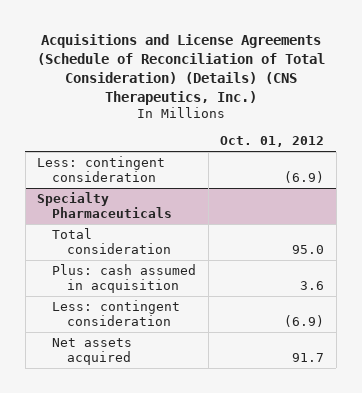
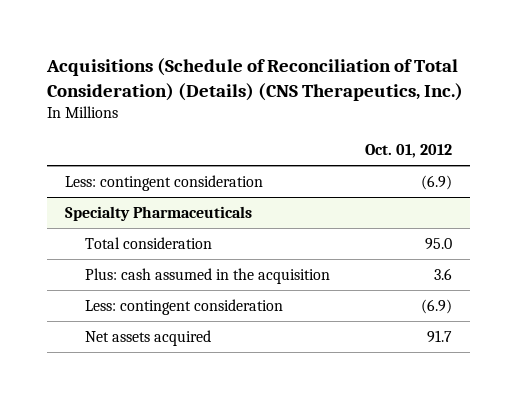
[36,33,325,105] Acquisitions and License Agreements (Schedule of Reconciliation of Total Consideration) (Details) (CNS Therapeutics, Inc.) -> [46,58,464,101] Acquisitions (Schedule of Reconciliation of Total Consideration) (Details) (CNS Therapeutics, Inc.)
[52,263,197,294] Plus: cash assumed in acquisition -> [84,267,330,284] Plus: cash assumed in the acquisition

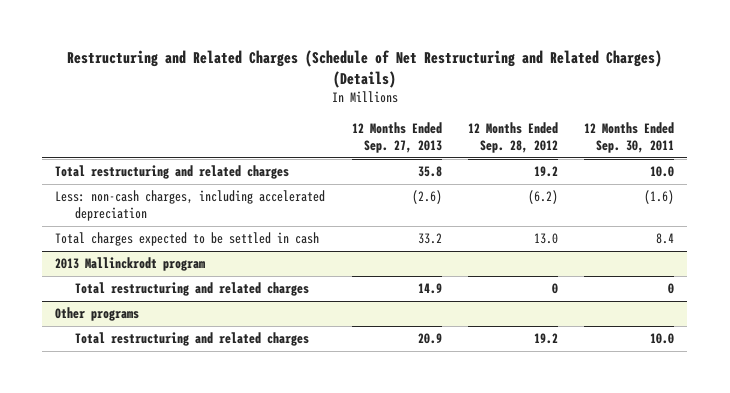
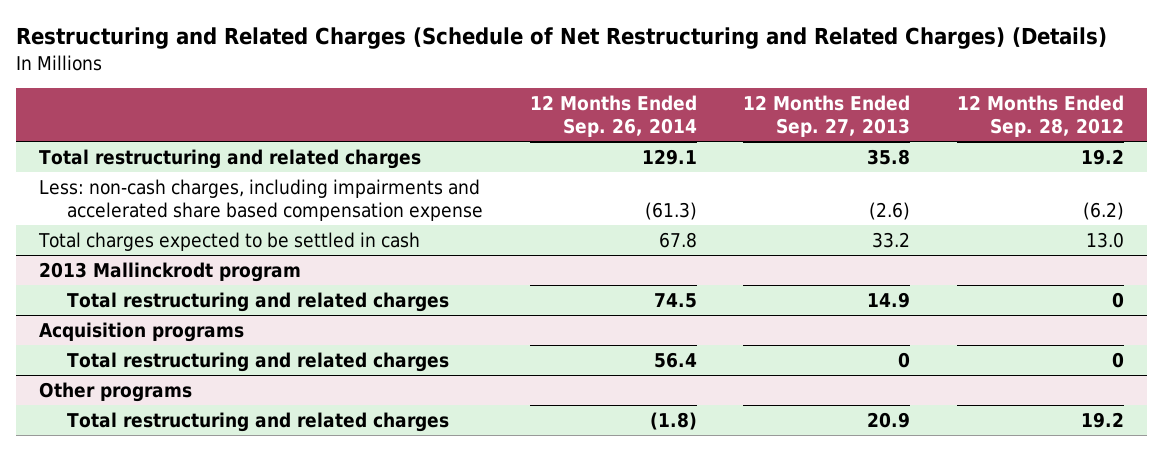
[584,122,675,153] 12 Months Ended Sep. 30, 2011 -> none
none -> [529,94,697,138] 12 Months Ended Sep. 26, 2014
[55,190,326,221] Less: non-cash charges, including accelerated depreciation -> [38,178,484,221] Less: non-cash charges, including impairments and accelerated share based compensation expense
none -> [38,321,244,342] Acquisition programs
none -> [67,351,450,372] Total restructuring and related charges

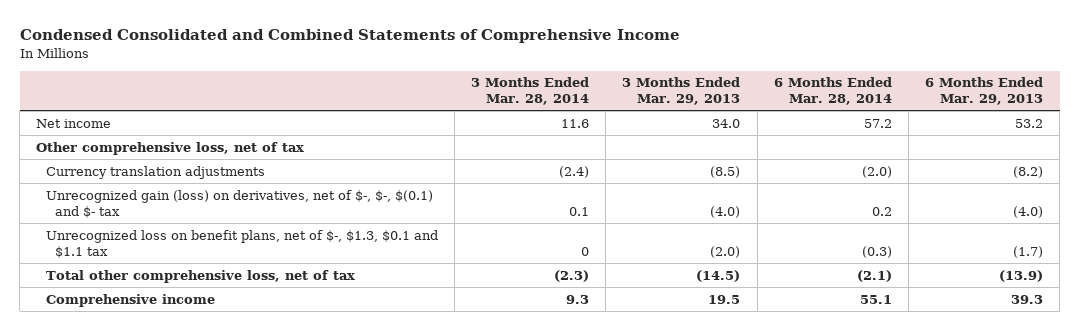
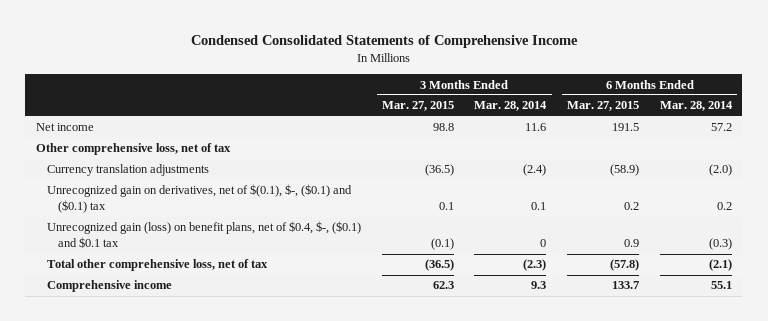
[19,28,680,43] Condensed Consolidated and Combined Statements of Comprehensive Income -> [190,34,578,48] Condensed Consolidated Statements of Comprehensive Income
[622,77,741,106] 3 Months Ended Mar. 29, 2013 -> none
[924,77,1043,106] 6 Months Ended Mar. 29, 2013 -> none
none -> [381,101,454,112] Mar. 27, 2015
none -> [567,101,640,112] Mar. 27, 2015
[45,189,433,218] Unrecognized gain (loss) on derivatives, net of $-, $-, $(0.1) and $- tax -> [46,184,352,214] Unrecognized gain on derivatives, net of $(0.1), $-, ($0.1) and ($0.1) tax
[45,229,438,258] Unrecognized loss on benefit plans, net of $-, $1.3, $0.1 and $1.1 tax -> [46,221,361,249] Unrecognized gain (loss) on benefit plans, net of $0.4, $-, ($0.1) and $0.1 tax

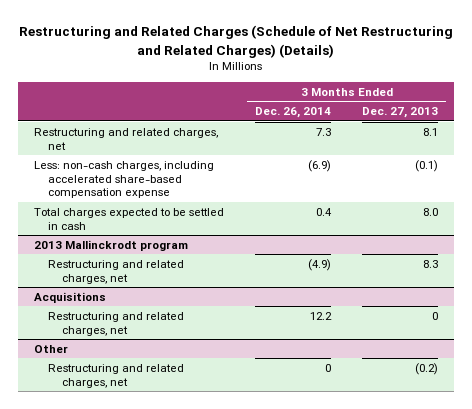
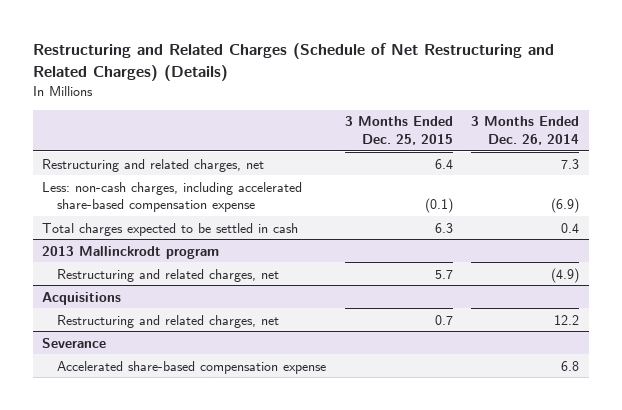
[362,107,439,119] Dec. 27, 2013 -> none
none -> [344,116,453,145] 3 Months Ended Dec. 25, 2015
[33,344,68,353] Other -> none
[47,363,184,388] Restructuring and related charges, net -> none
none -> [42,337,107,348] Severance
none -> [57,360,327,374] Accelerated share-based compensation expense

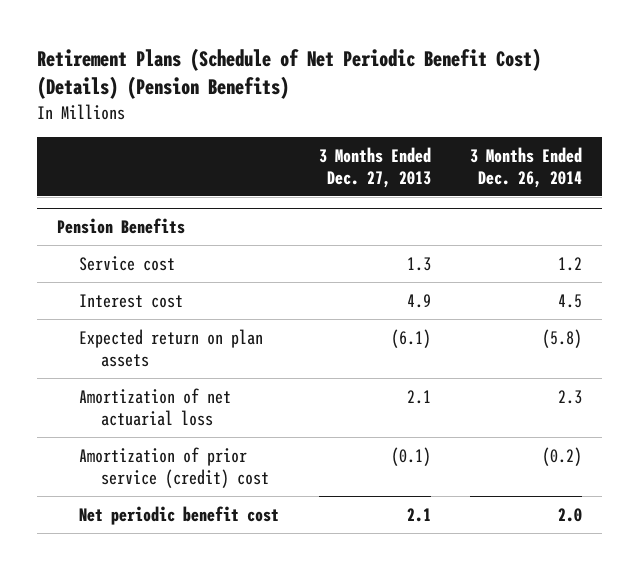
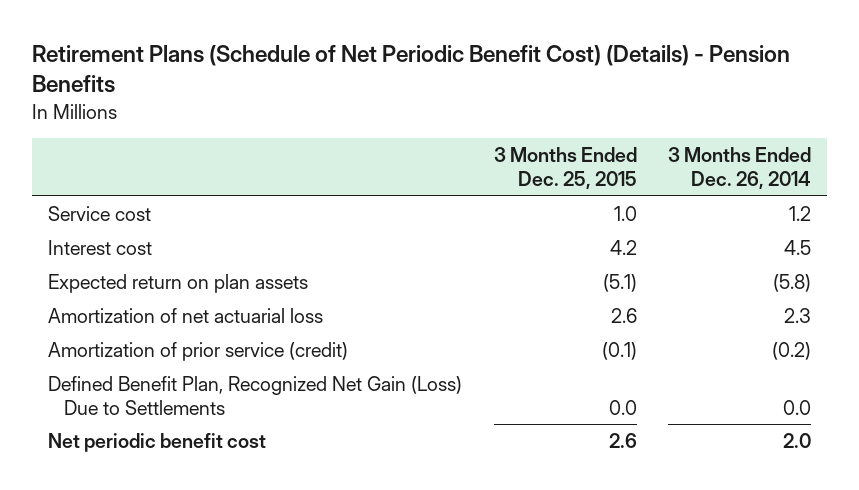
[37,47,542,99] Retirement Plans (Schedule of Net Periodic Benefit Cost) (Details) (Pension Benefits) -> [32,45,791,94] Retirement Plans (Schedule of Net Periodic Benefit Cost) (Details) - Pension Benefits
[318,146,431,188] 3 Months Ended Dec. 27, 2013 -> none
none -> [493,147,637,189] 3 Months Ended Dec. 25, 2015
[57,217,186,234] Pension Benefits -> none
[79,446,270,488] Amortization of prior service (credit) cost -> [48,342,349,362] Amortization of prior service (credit)
none -> [48,376,463,415] Defined Benefit Plan, Recognized Net Gain (Loss) Due to Settlements

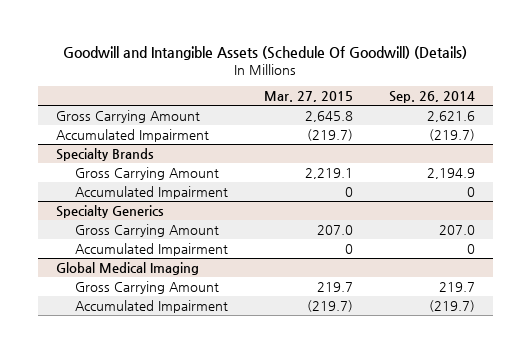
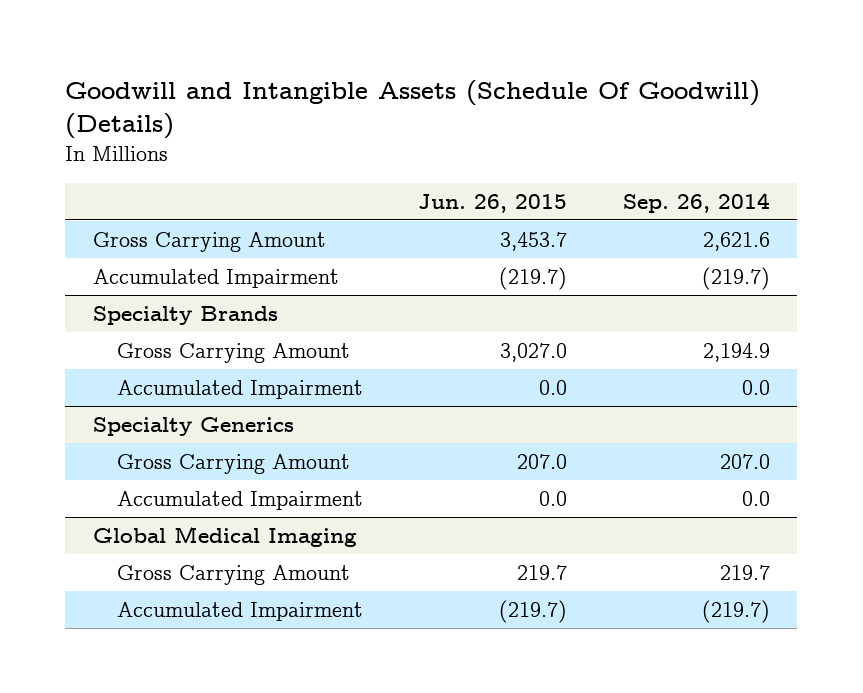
[264,90,354,102] Mar. 27, 2015 -> none
none -> [418,193,568,213] Jun. 26, 2015
[466,186,475,197] 0 -> [741,379,770,395] 0.0
[466,243,475,254] 0 -> [741,490,770,506] 0.0

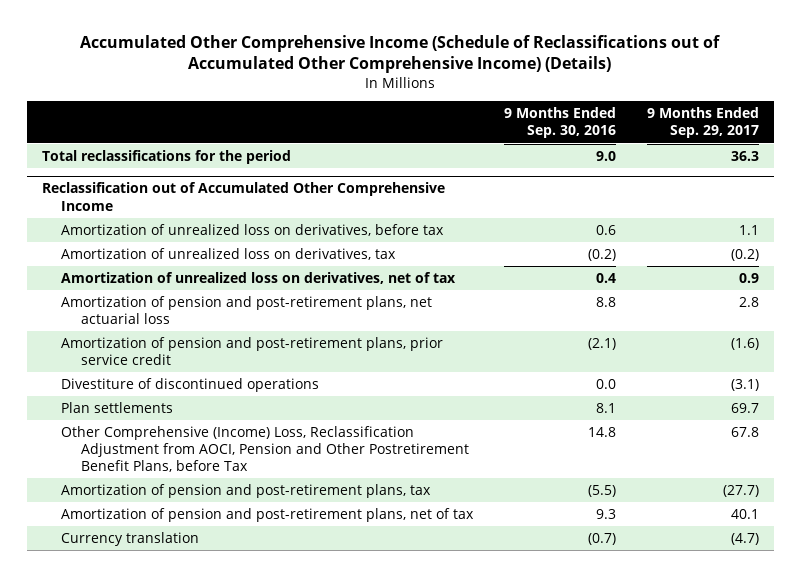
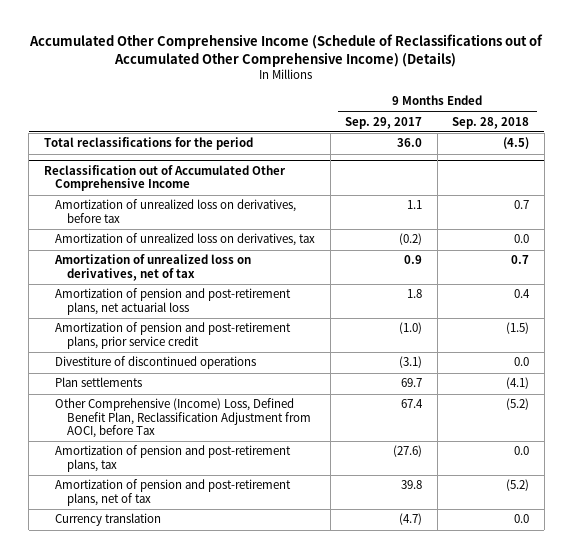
[504,107,617,139] 9 Months Ended Sep. 30, 2016 -> none
none -> [452,116,530,129] Sep. 28, 2018
[730,150,759,161] 36.3 -> [397,138,423,148] 36.0
[738,296,759,307] 2.8 -> [407,289,423,299] 1.8
[730,337,759,350] (1.6) -> [399,322,423,335] (1.0)
[61,425,469,473] Other Comprehensive (Income) Loss, Reclassification Adjustment from AOCI, Pension and Other Postretirement Benefit Plans, before Tax -> [55,398,311,439] Other Comprehensive (Income) Loss, Defined Benefit Plan, Reclassification Adjustment from AOCI, before Tax
[730,426,759,437] 67.8 -> [401,399,424,409] 67.4
[722,484,759,497] (27.7) -> [393,445,423,458] (27.6)
[730,508,759,519] 40.1 -> [401,480,423,490] 39.8

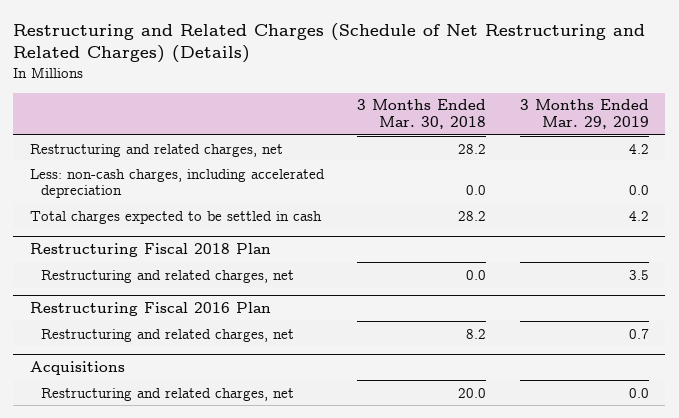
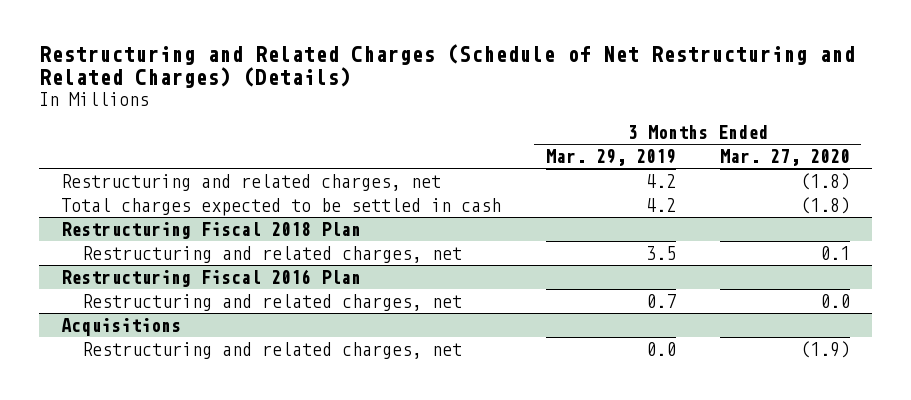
[357,99,487,130] 3 Months Ended Mar. 30, 2018 -> none
none -> [720,149,851,167] Mar. 27, 2020
[29,168,325,199] Less: non-cash charges, including accelerated depreciation -> none

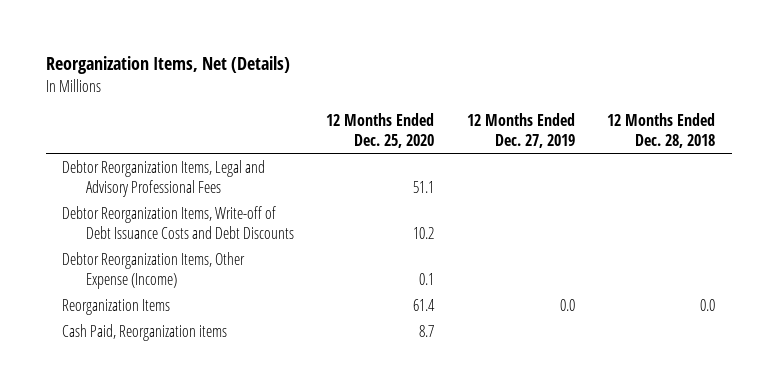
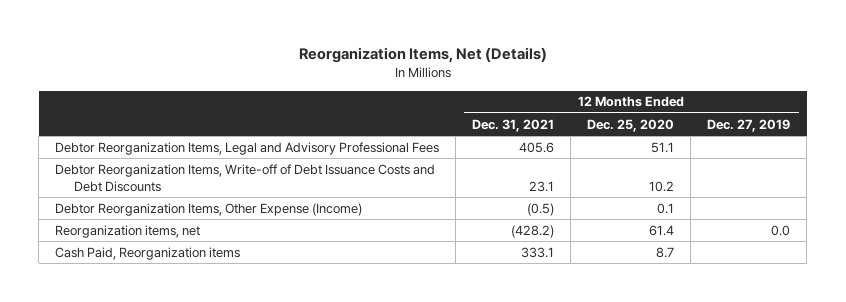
[607,112,716,148] 12 Months Ended Dec. 28, 2018 -> none
none -> [472,118,555,132] Dec. 31, 2021
[62,298,171,315] Reorganization Items -> [55,224,201,238] Reorganization items, net

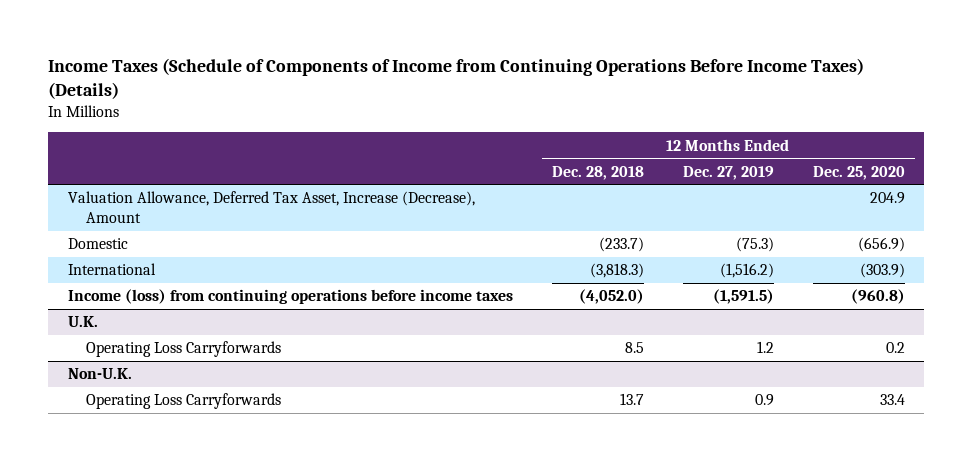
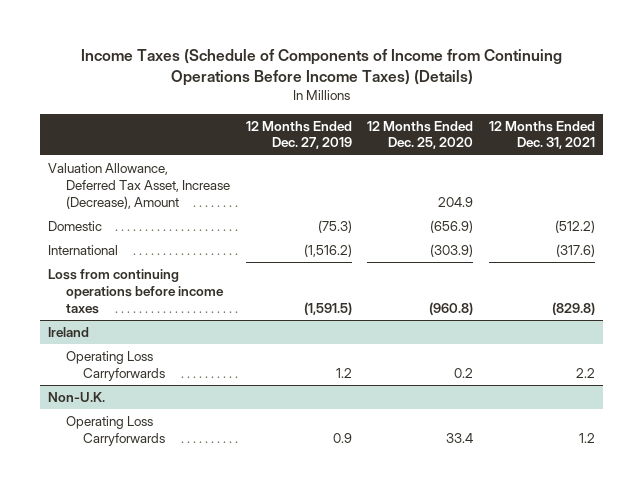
[551,165,644,180] Dec. 28, 2018 -> none
none -> [489,120,596,150] 12 Months Ended Dec. 31, 2021
[67,289,513,305] Income (loss) from continuing operations before income taxes -> [48,269,224,314] Loss from continuing operations before income taxes
[67,316,98,328] U.K. -> [48,327,90,338] Ireland

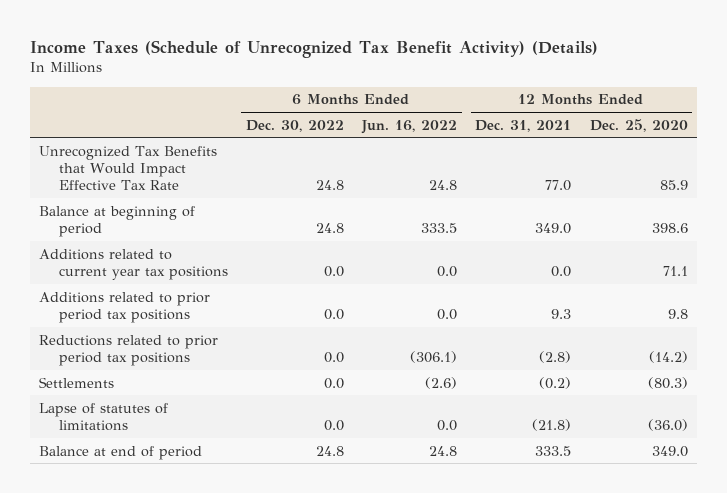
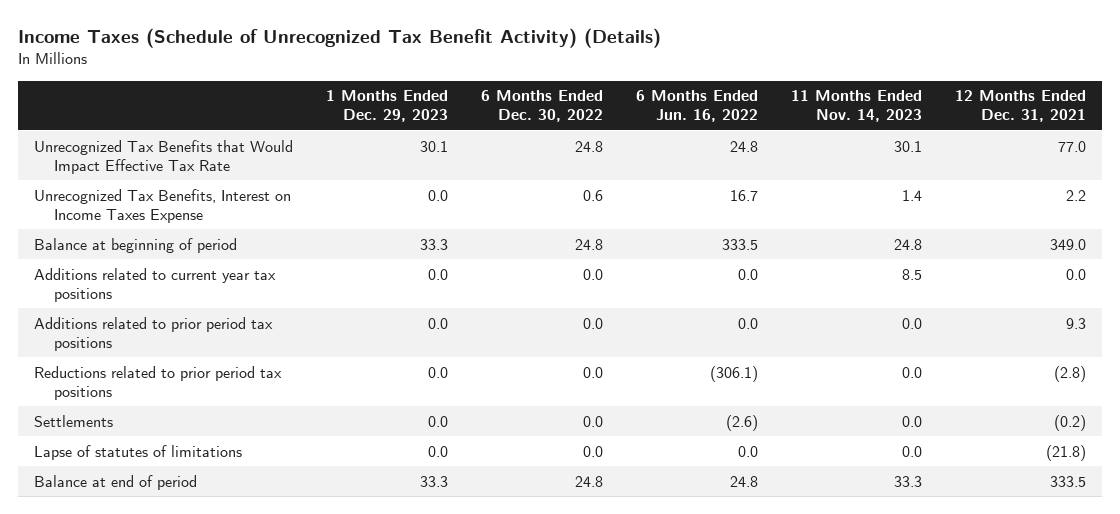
[589,118,688,132] Dec. 25, 2020 -> none
none -> [326,90,449,123] 1 Months Ended Dec. 29, 2023
none -> [790,90,922,123] 11 Months Ended Nov. 14, 2023
none -> [34,188,292,223] Unrecognized Tax Benefits, Interest on Income Taxes Expense

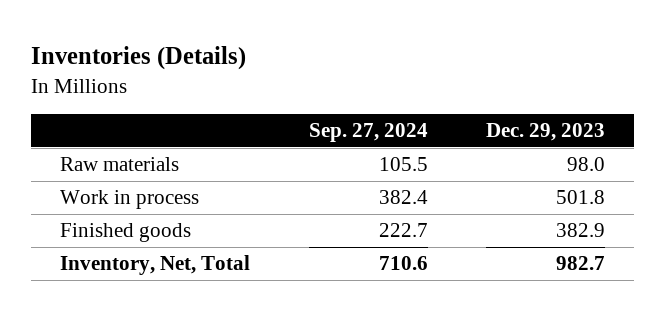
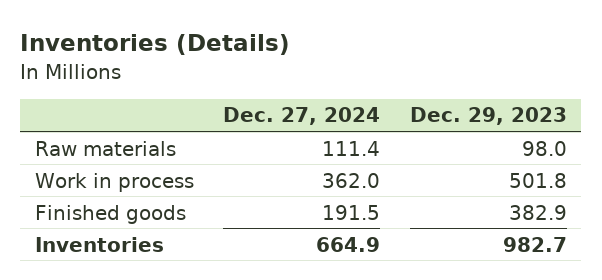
[308,123,428,143] Sep. 27, 2024 -> none
none -> [223,107,381,126] Dec. 27, 2024
[60,255,251,276] Inventory, Net, Total -> [34,236,164,252] Inventories

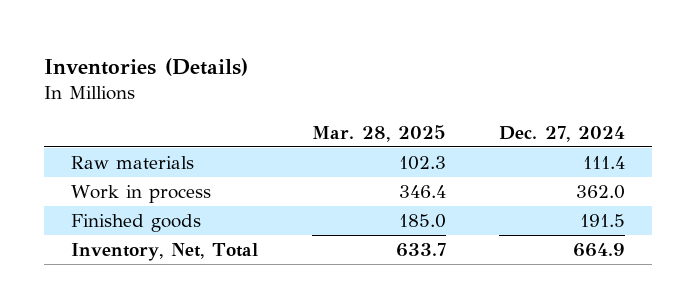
[409,107,567,126] Dec. 29, 2023 -> none
none -> [311,124,446,142] Mar. 28, 2025
[34,236,164,252] Inventories -> [71,242,259,261] Inventory, Net, Total

